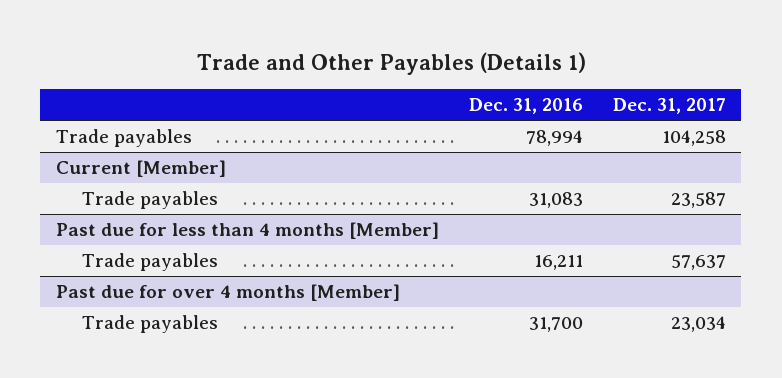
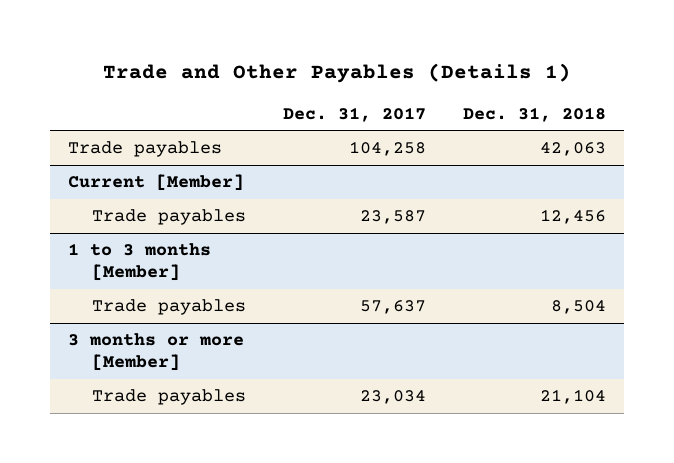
[468,98,583,115] Dec. 31, 2016 -> none
none -> [462,106,606,122] Dec. 31, 2018
[55,222,439,240] Past due for less than 4 months [Member] -> [68,243,212,282] 1 to 3 months [Member]
[55,284,400,302] Past due for over 4 months [Member] -> [68,333,245,372] 3 months or more [Member]

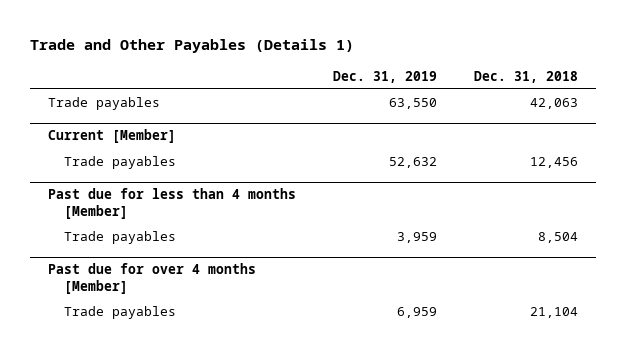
[282,106,426,122] Dec. 31, 2017 -> none
none -> [333,70,438,83] Dec. 31, 2019
[68,243,212,282] 1 to 3 months [Member] -> [48,188,297,219] Past due for less than 4 months [Member]
[68,333,245,372] 3 months or more [Member] -> [48,263,257,294] Past due for over 4 months [Member]

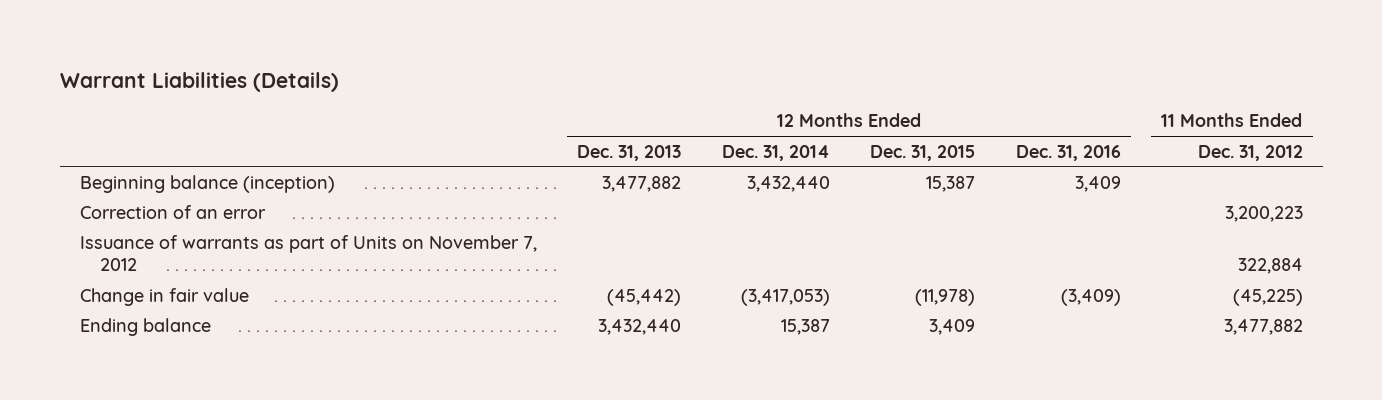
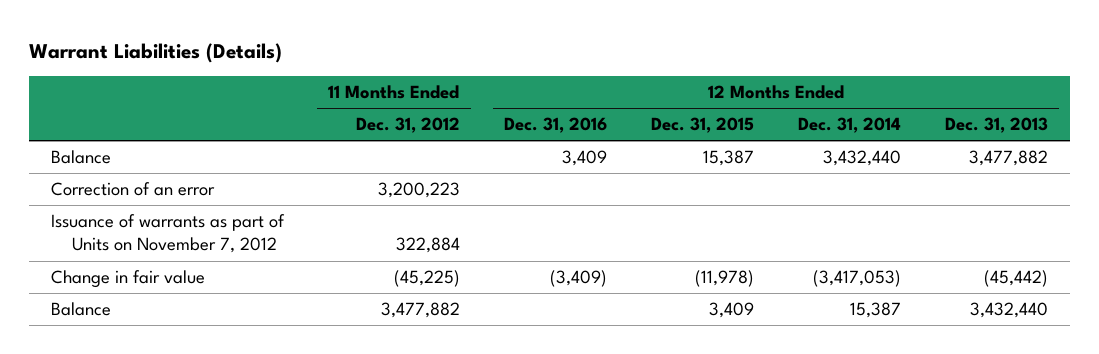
[79,174,335,193] Beginning balance (inception) -> [51,150,112,165] Balance
[79,317,211,336] Ending balance -> [51,302,112,317] Balance

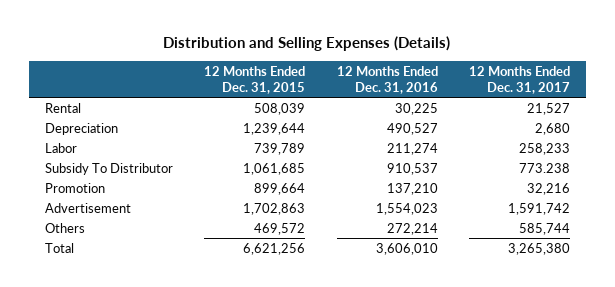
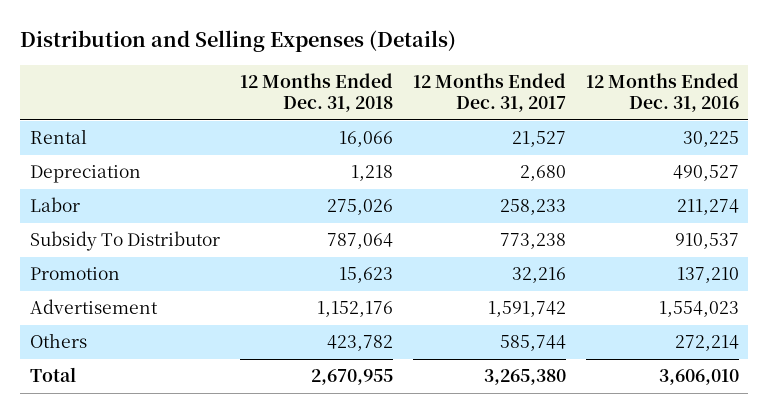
[204,65,306,94] 12 Months Ended Dec. 31, 2015 -> none
none -> [239,73,393,113] 12 Months Ended Dec. 31, 2018
[519,162,571,173] 773.238 -> [499,233,566,250] 773,238

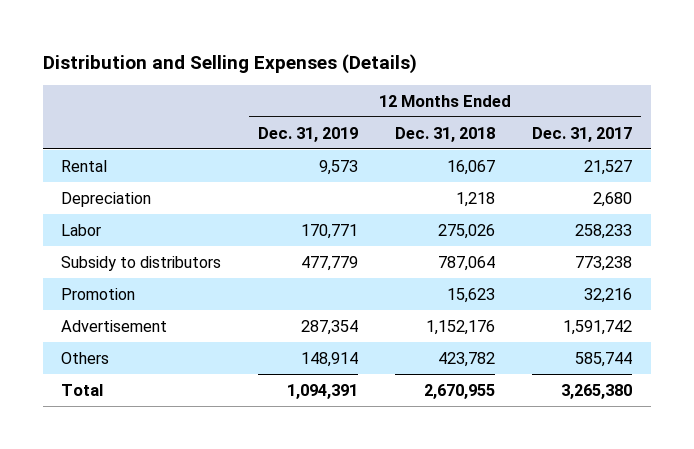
[585,73,739,113] 12 Months Ended Dec. 31, 2016 -> none
none -> [258,126,359,142] Dec. 31, 2019
[338,131,393,148] 16,066 -> [447,159,496,175] 16,067
[30,231,221,252] Subsidy To Distributor -> [61,255,222,271] Subsidy to distributors

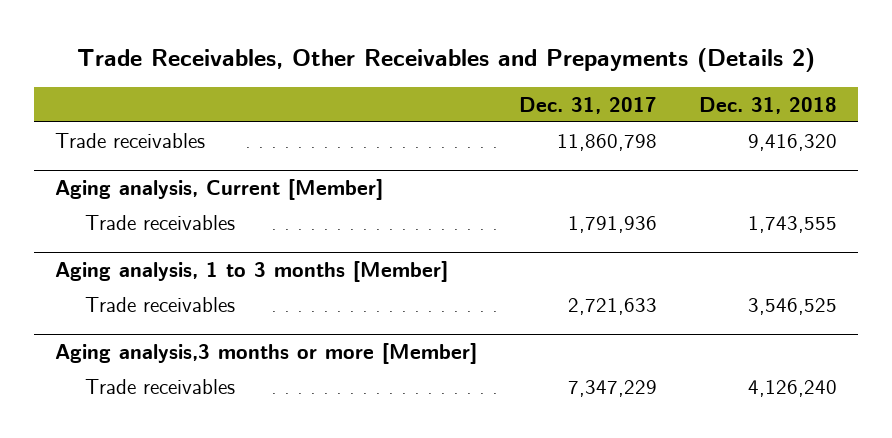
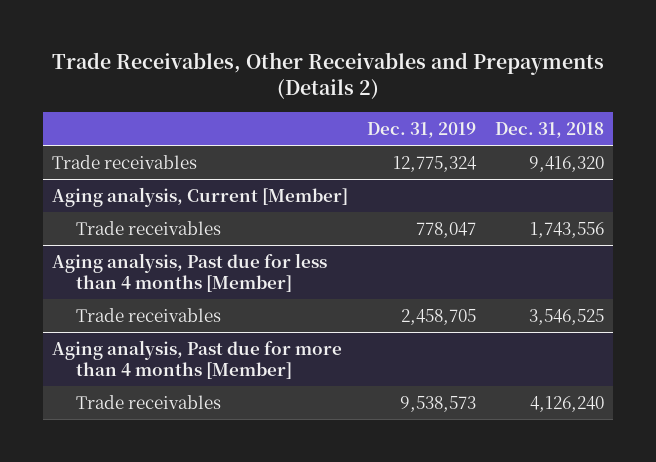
[519,96,658,114] Dec. 31, 2017 -> none
none -> [366,121,476,138] Dec. 31, 2019
[748,215,838,233] 1,743,555 -> [529,221,604,238] 1,743,556
[54,261,448,283] Aging analysis, 1 to 3 months [Member] -> [52,252,328,292] Aging analysis, Past due for less than 4 months [Member]
[54,343,477,365] Aging analysis,3 months or more [Member] -> [52,339,343,379] Aging analysis, Past due for more than 4 months [Member]

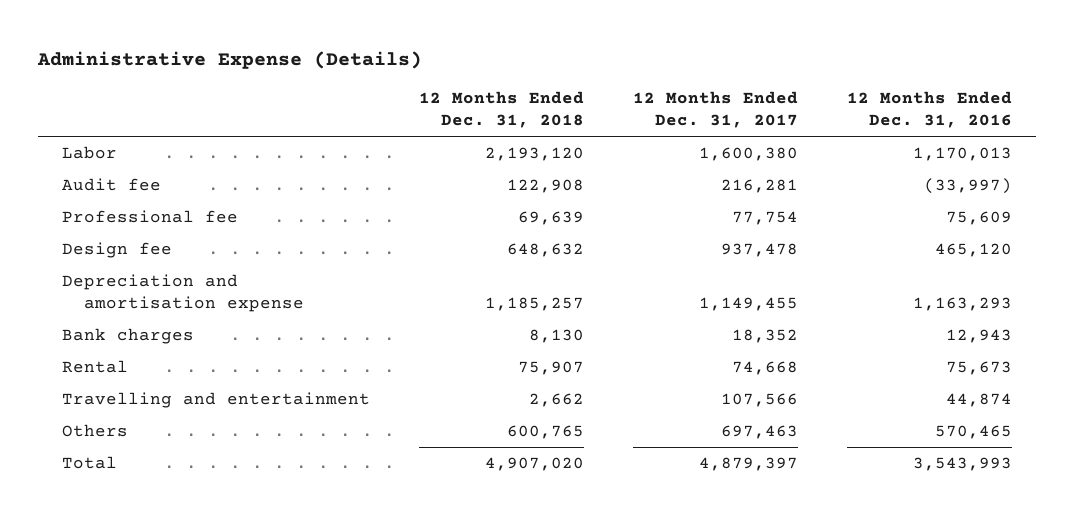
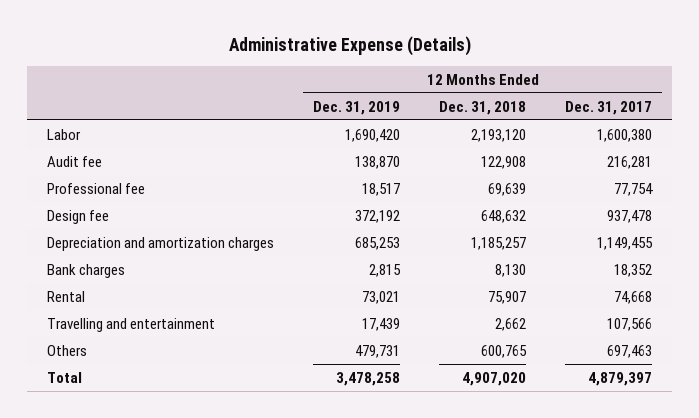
[846,91,1012,129] 12 Months Ended Dec. 31, 2016 -> none
none -> [312,100,400,115] Dec. 31, 2019
[62,274,305,313] Depreciation and amortisation expense -> [46,236,274,251] Depreciation and amortization charges

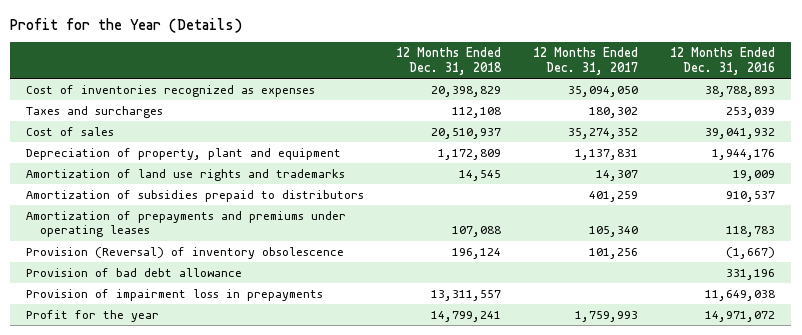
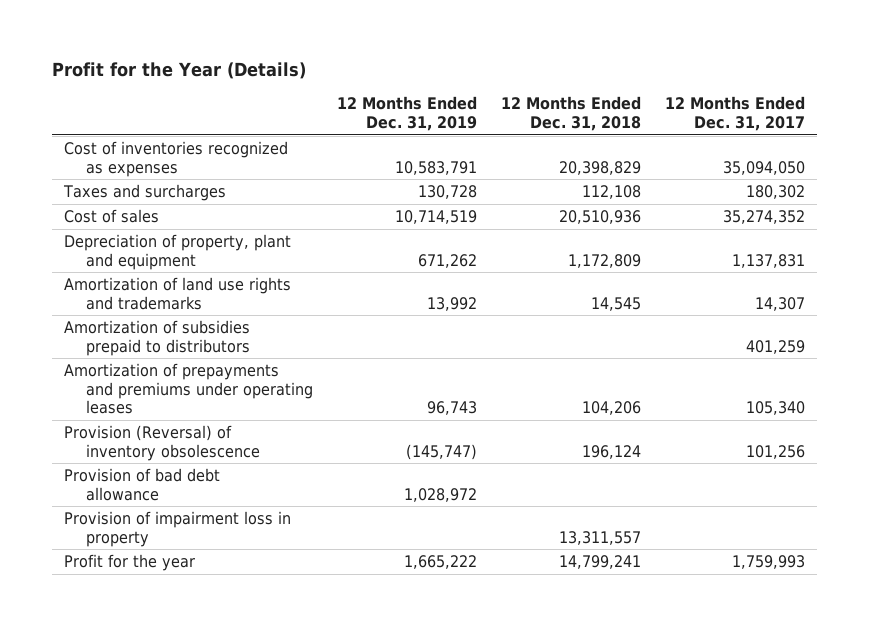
[670,47,776,75] 12 Months Ended Dec. 31, 2016 -> none
none -> [336,96,477,132] 12 Months Ended Dec. 31, 2019
[431,127,502,139] 20,510,937 -> [559,209,642,224] 20,510,936
[452,226,502,238] 107,088 -> [582,401,642,416] 104,206
[26,288,324,301] Provision of impairment loss in prepayments -> [64,510,292,547] Provision of impairment loss in property

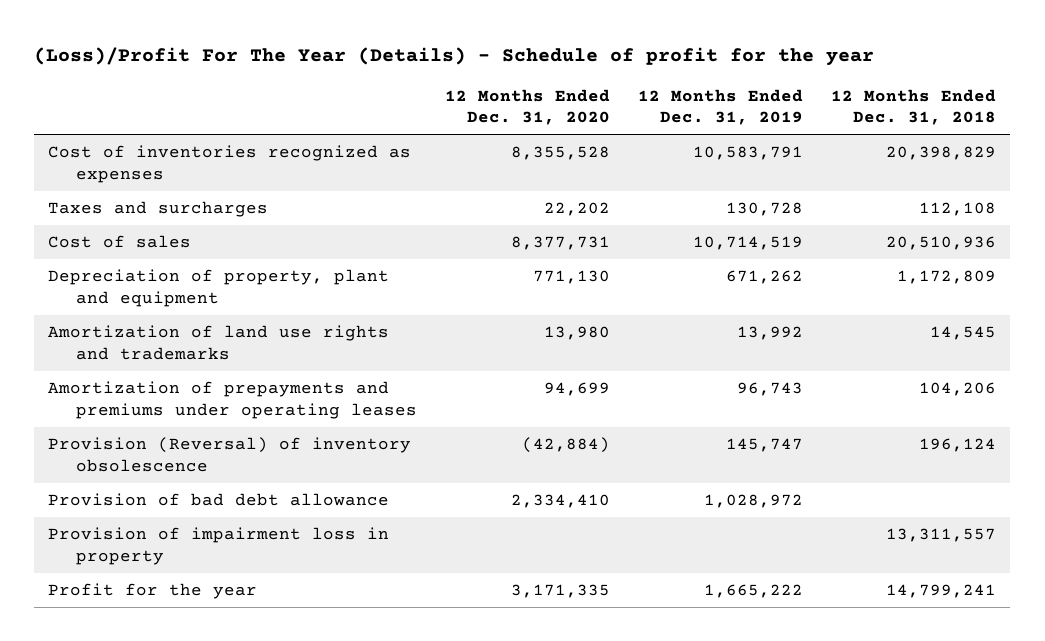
[52,62,307,80] Profit for the Year (Details) -> [34,47,875,67] (Loss)/Profit For The Year (Details) - Schedule of profit for the year
[665,96,806,132] 12 Months Ended Dec. 31, 2017 -> none
none -> [444,88,610,126] 12 Months Ended Dec. 31, 2020
[64,319,251,356] Amortization of subsidies prepaid to distributors -> none
[405,443,477,460] (145,747) -> [726,438,804,453] 145,747

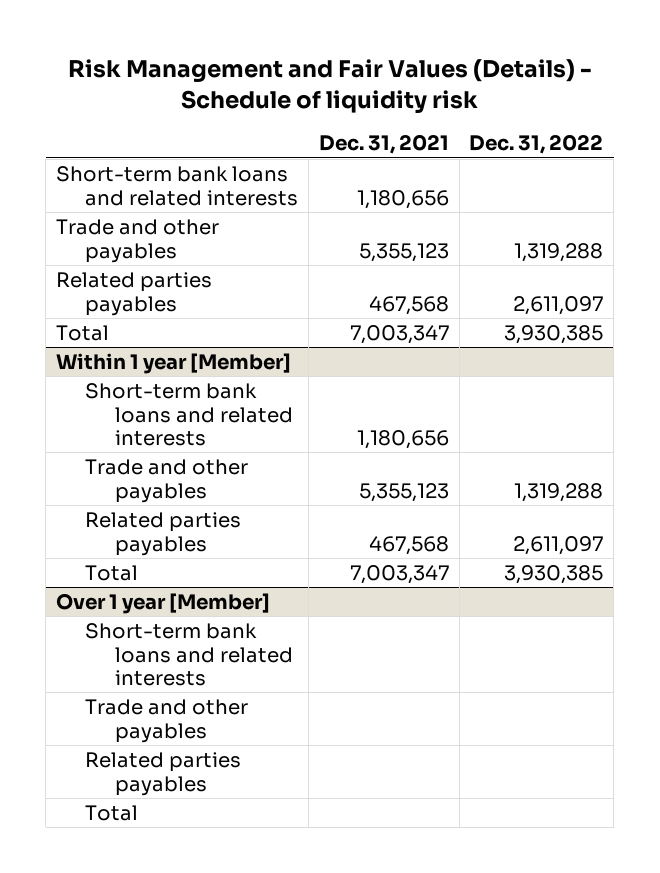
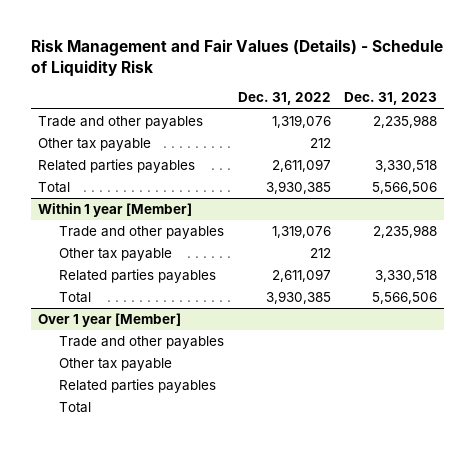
[67,59,592,114] Risk Management and Fair Values (Details) - Schedule of liquidity risk -> [31,39,444,77] Risk Management and Fair Values (Details) - Schedule of Liquidity Risk
[318,134,449,155] Dec. 31, 2021 -> none
none -> [344,92,438,106] Dec. 31, 2023
[56,165,299,206] Short-term bank loans and related interests -> none
[514,242,604,262] 1,319,288 -> [271,115,331,129] 1,319,076
none -> [37,138,151,152] Other tax payable
[85,382,293,447] Short-term bank loans and related interests -> none
[514,482,604,502] 1,319,288 -> [271,225,331,239] 1,319,076
none -> [59,248,173,262] Other tax payable
[85,622,293,687] Short-term bank loans and related interests -> none
none -> [59,358,173,372] Other tax payable

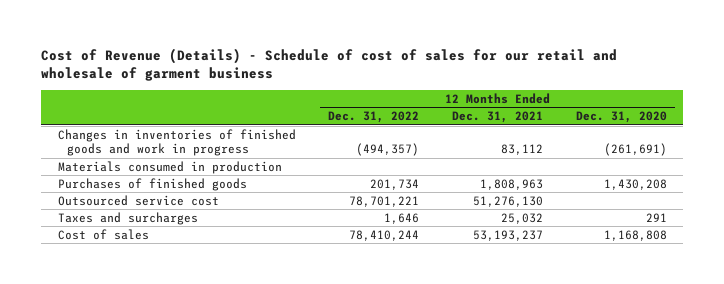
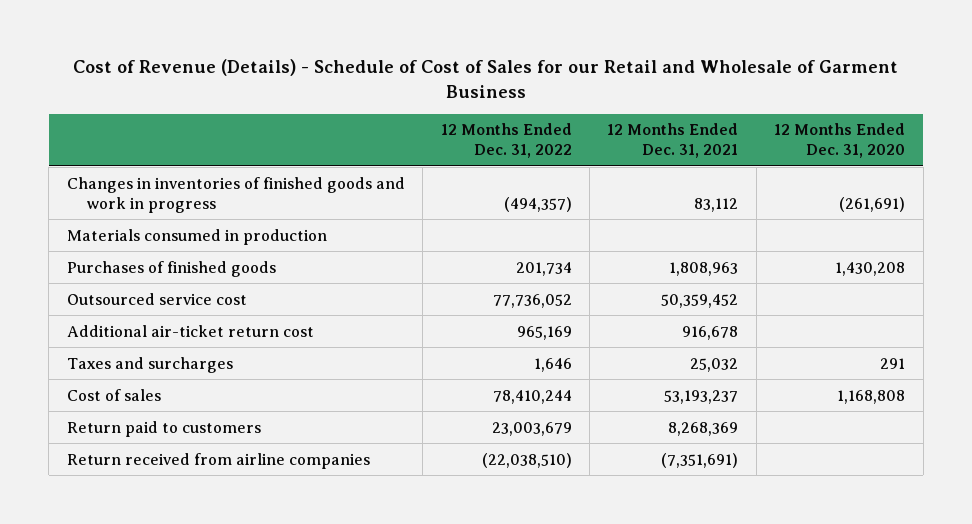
[41,47,618,82] Cost of Revenue (Details) - Schedule of cost of sales for our retail and wholesale of garment business -> [72,59,898,98] Cost of Revenue (Details) - Schedule of Cost of Sales for our Retail and Wholesale of Garment Business
[349,195,420,207] 78,701,221 -> [492,293,572,308] 77,736,052
[473,195,544,207] 51,276,130 -> [661,293,739,308] 50,359,452
none -> [66,324,314,337] Additional air-ticket return cost
none -> [66,420,261,437] Return paid to customers
none -> [66,452,370,469] Return received from airline companies

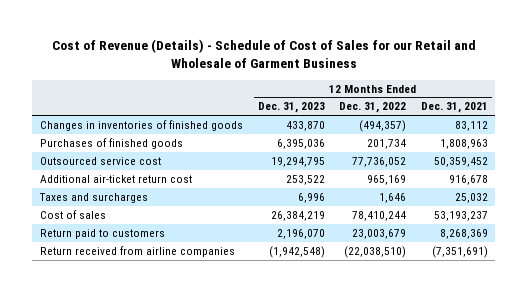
[774,123,906,159] 12 Months Ended Dec. 31, 2020 -> none
none -> [257,102,325,114] Dec. 31, 2023
[66,228,327,245] Materials consumed in production -> none
[66,176,405,213] Changes in inventories of finished goods and work in progress -> [39,119,243,131] Changes in inventories of finished goods

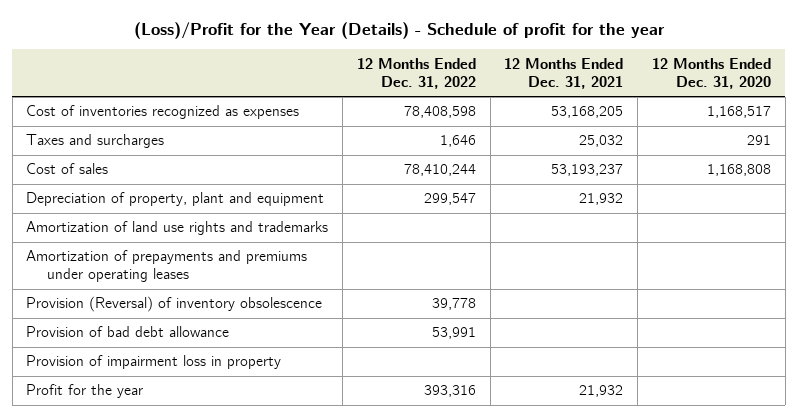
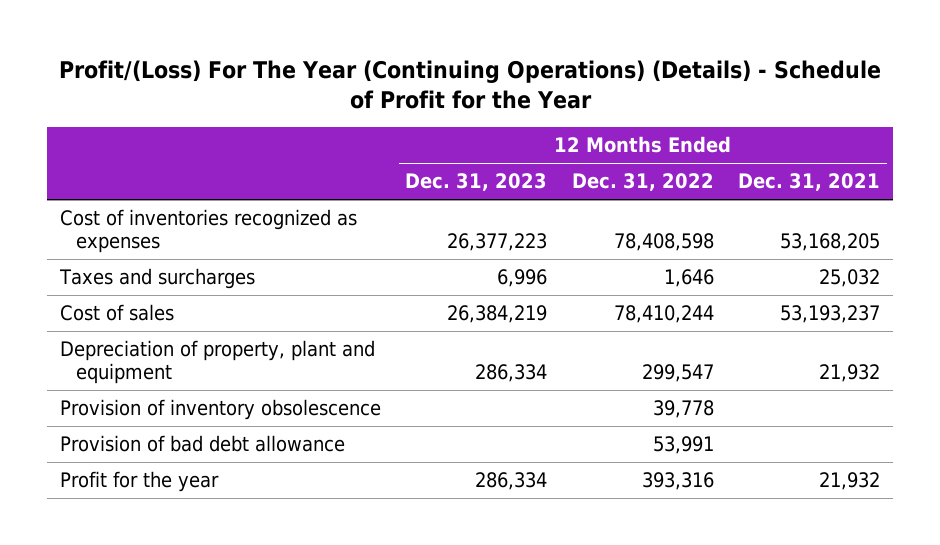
[133,21,665,39] (Loss)/Profit for the Year (Details) - Schedule of profit for the year -> [59,59,882,109] Profit/(Loss) For The Year (Continuing Operations) (Details) - Schedule of Profit for the Year
[651,57,771,89] 12 Months Ended Dec. 31, 2020 -> none
none -> [405,173,548,192] Dec. 31, 2023
[26,221,329,236] Amortization of land use rights and trademarks -> none
[26,250,308,283] Amortization of prepayments and premiums under operating leases -> none
[26,296,323,313] Provision (Reversal) of inventory obsolescence -> [59,399,381,421] Provision of inventory obsolescence
[26,355,282,370] Provision of impairment loss in property -> none

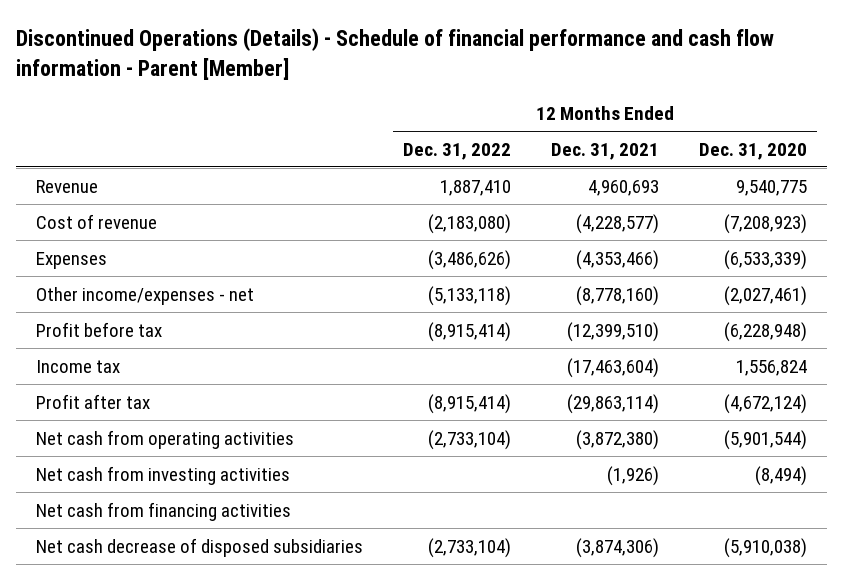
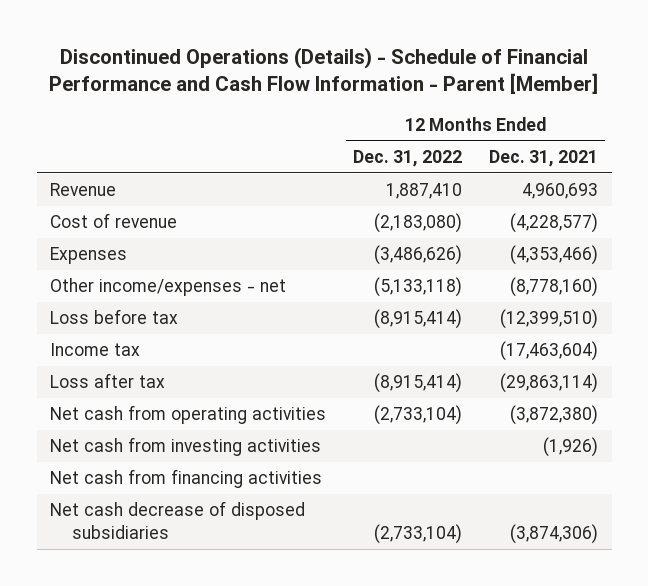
[16,28,775,81] Discontinued Operations (Details) - Schedule of financial performance and cash flow information - Parent [Member] -> [49,46,599,95] Discontinued Operations (Details) - Schedule of Financial Performance and Cash Flow Information - Parent [Member]
[699,142,808,160] Dec. 31, 2020 -> none
[36,321,163,337] Profit before tax -> [50,309,179,325] Loss before tax
[36,393,151,409] Profit after tax -> [50,373,166,389] Loss after tax

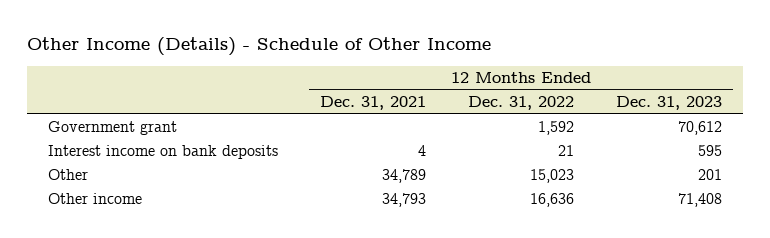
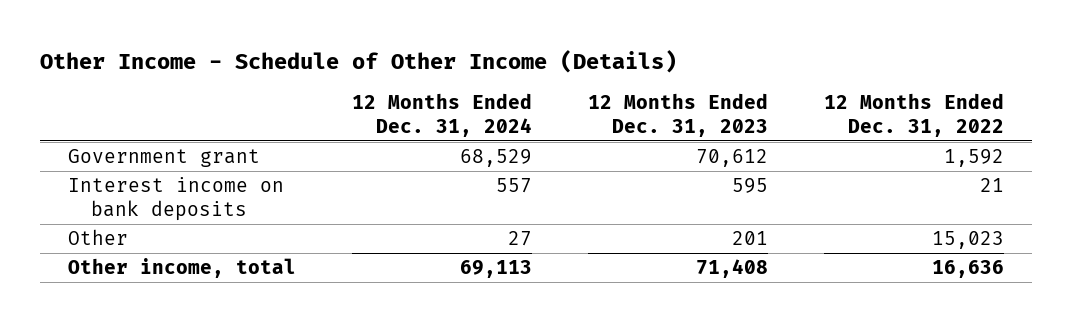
[26,37,491,57] Other Income (Details) - Schedule of Other Income -> [39,49,677,73] Other Income - Schedule of Other Income (Details)
[319,95,426,110] Dec. 31, 2021 -> none
none -> [351,92,532,137] 12 Months Ended Dec. 31, 2024
[47,193,142,205] Other income -> [67,258,296,279] Other income, total

